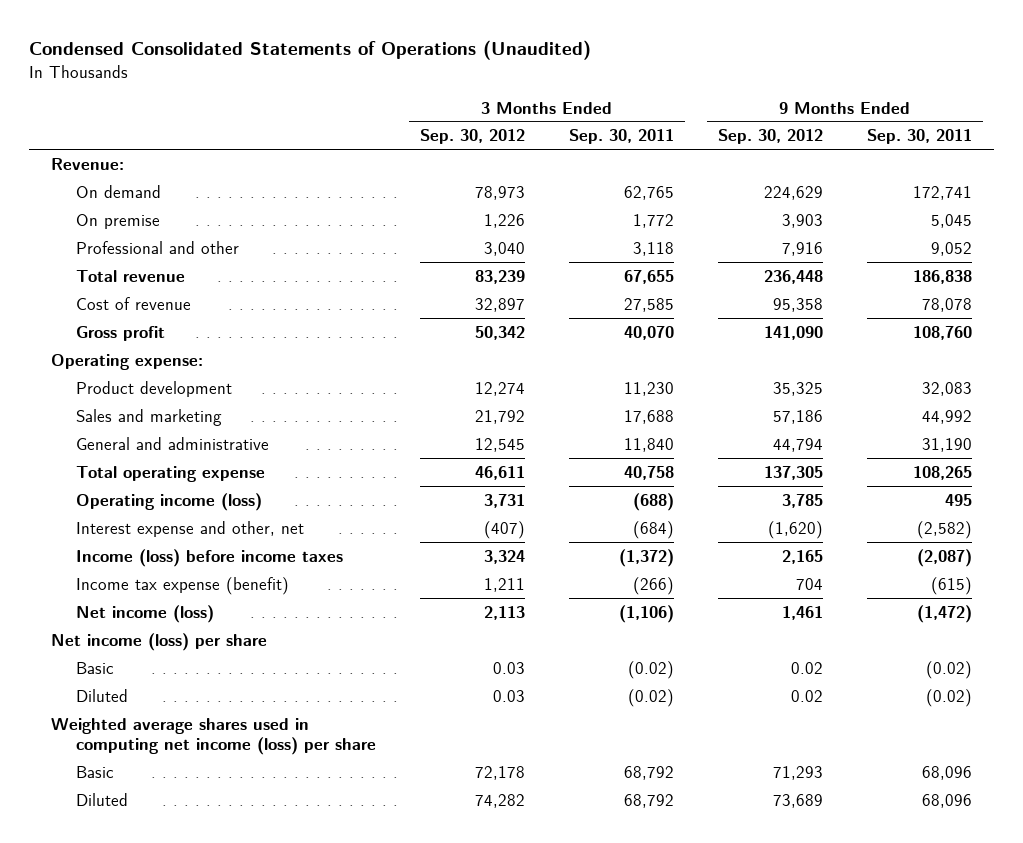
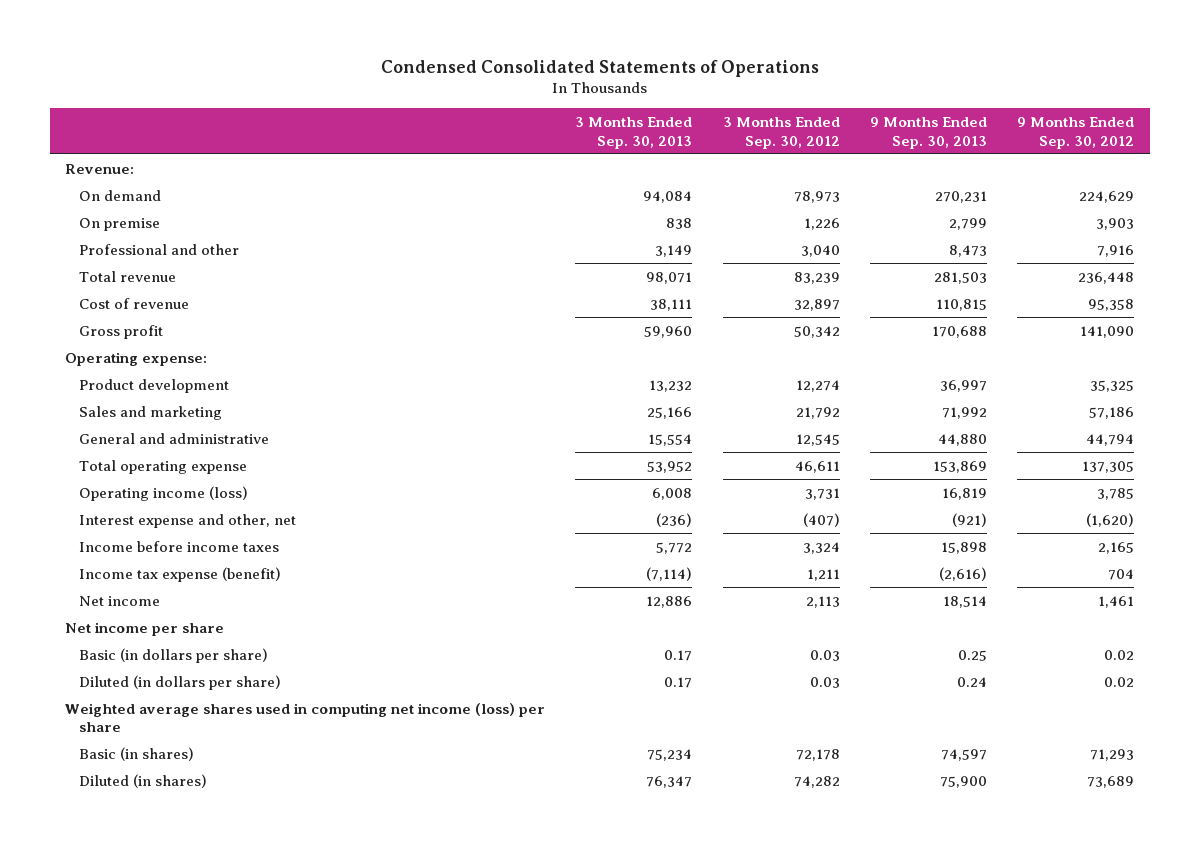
[29,40,592,61] Condensed Consolidated Statements of Operations (Unaudited) -> [380,60,819,78] Condensed Consolidated Statements of Operations
[568,129,674,145] Sep. 30, 2011 -> none
[866,129,972,145] Sep. 30, 2011 -> none
none -> [575,116,693,149] 3 Months Ended Sep. 30, 2013
none -> [869,116,987,149] 9 Months Ended Sep. 30, 2013
[75,548,343,567] Income (loss) before income taxes -> [78,540,279,552] Income before income taxes
[75,604,214,623] Net income (loss) -> [78,595,160,606] Net income
[51,632,268,651] Net income (loss) per share -> [64,621,224,636] Net income per share
[75,661,114,674] Basic -> [78,647,268,663] Basic (in dollars per share)
[75,688,128,702] Diluted -> [78,674,281,690] Diluted (in dollars per share)
[75,765,114,778] Basic -> [78,746,194,761] Basic (in shares)
[75,792,128,806] Diluted -> [78,773,207,788] Diluted (in shares)

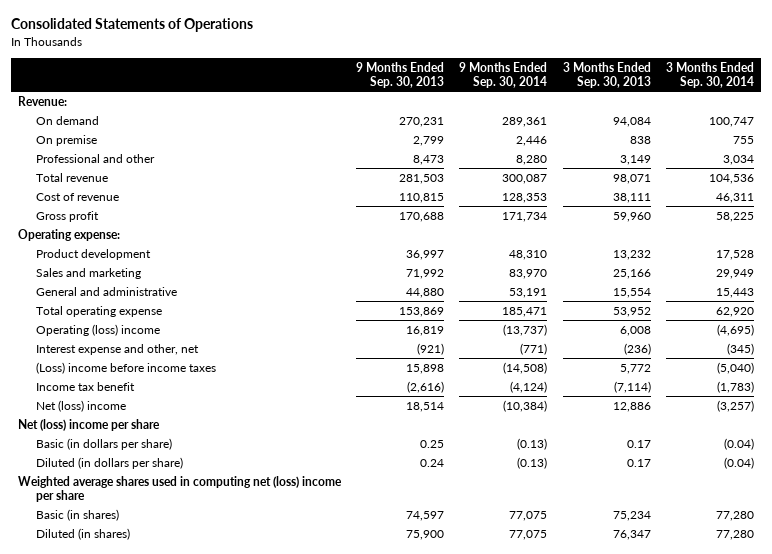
[380,60,819,78] Condensed Consolidated Statements of Operations -> [10,18,253,33] Consolidated Statements of Operations
[722,116,840,149] 3 Months Ended Sep. 30, 2012 -> none
[1017,116,1135,149] 9 Months Ended Sep. 30, 2012 -> none
none -> [459,61,548,89] 9 Months Ended Sep. 30, 2014
none -> [665,61,754,89] 3 Months Ended Sep. 30, 2014
[78,485,248,501] Operating income (loss) -> [36,323,161,336] Operating (loss) income
[78,540,279,552] Income before income taxes -> [36,361,217,374] (Loss) income before income taxes
[78,566,281,582] Income tax expense (benefit) -> [36,381,136,391] Income tax benefit
[78,595,160,606] Net income -> [36,399,127,412] Net (loss) income
[64,621,224,636] Net income per share -> [18,418,161,431] Net (loss) income per share
[64,702,545,733] Weighted average shares used in computing net income (loss) per share -> [18,475,343,503] Weighted average shares used in computing net (loss) income per share

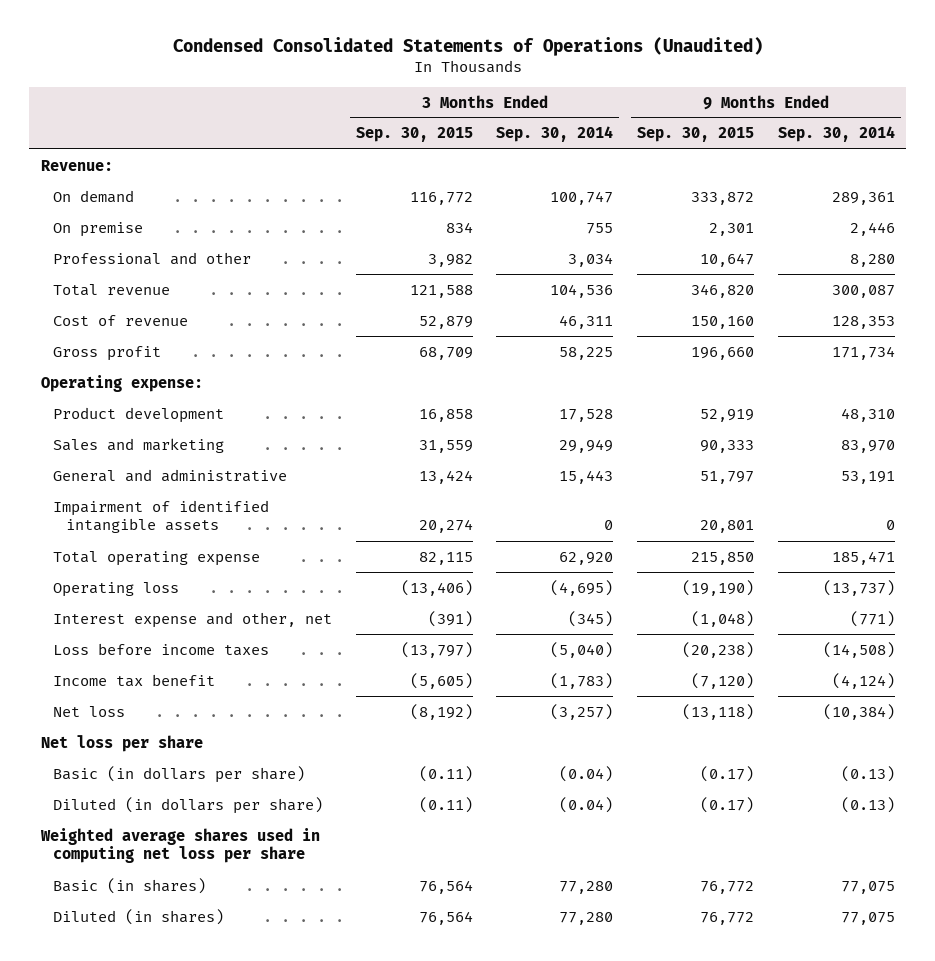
[10,18,253,33] Consolidated Statements of Operations -> [172,37,763,57] Condensed Consolidated Statements of Operations (Unaudited)
[356,61,445,89] 9 Months Ended Sep. 30, 2013 -> none
[562,61,651,89] 3 Months Ended Sep. 30, 2013 -> none
none -> [355,127,473,143] Sep. 30, 2015
none -> [637,127,755,143] Sep. 30, 2015
none -> [53,499,270,534] Impairment of identified intangible assets
[36,323,161,336] Operating (loss) income -> [53,581,180,597] Operating loss
[36,361,217,374] (Loss) income before income taxes -> [53,642,270,656] Loss before income taxes
[36,399,127,412] Net (loss) income -> [53,705,126,717] Net loss
[18,418,161,431] Net (loss) income per share -> [40,734,203,752] Net loss per share
[18,475,343,503] Weighted average shares used in computing net (loss) income per share -> [39,827,320,864] Weighted average shares used in computing net loss per share

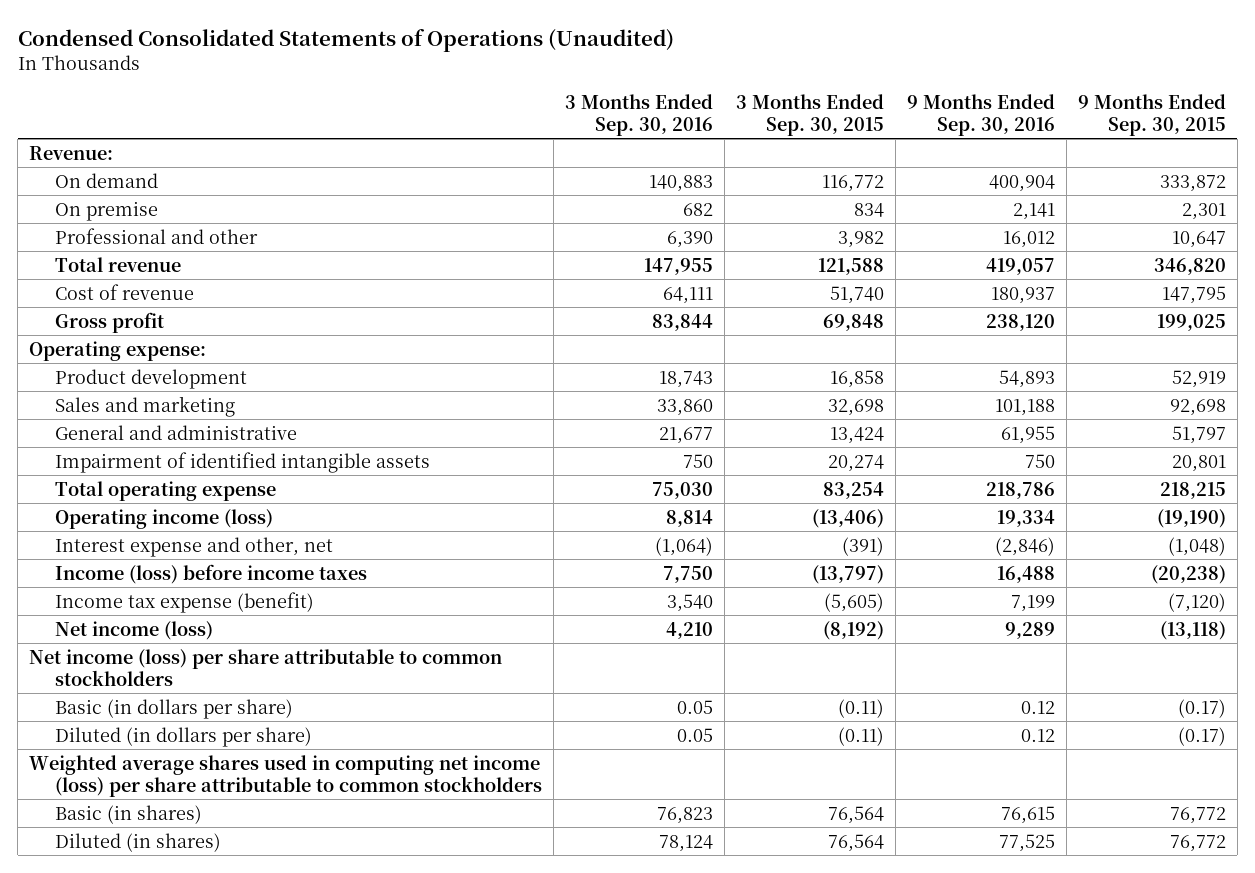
[496,126,614,143] Sep. 30, 2014 -> none
[777,126,895,143] Sep. 30, 2014 -> none
none -> [564,93,713,137] 3 Months Ended Sep. 30, 2016
none -> [906,93,1055,137] 9 Months Ended Sep. 30, 2016
[418,315,473,329] 52,879 -> [829,285,884,304] 51,740
[691,315,755,329] 150,160 -> [1161,285,1226,304] 147,795
[418,346,473,360] 68,709 -> [822,313,884,331] 69,848
[691,346,755,360] 196,660 -> [1156,313,1226,331] 199,025
[418,439,473,453] 31,559 -> [827,398,884,416] 32,698
[700,439,755,453] 90,333 -> [1169,398,1226,416] 92,698
[418,551,473,565] 82,115 -> [822,481,884,499] 83,254
[691,551,755,565] 215,850 -> [1159,481,1226,499] 218,215
[53,581,180,597] Operating loss -> [54,508,273,529] Operating income (loss)
[53,642,270,656] Loss before income taxes -> [54,563,367,584] Income (loss) before income taxes
[53,673,216,687] Income tax benefit -> [54,591,314,613] Income tax expense (benefit)
[53,705,126,717] Net loss -> [54,620,213,640] Net income (loss)
[40,734,203,752] Net loss per share -> [29,648,503,687] Net income (loss) per share attributable to common stockholders
[39,827,320,864] Weighted average shares used in computing net loss per share -> [29,754,542,798] Weighted average shares used in computing net income (loss) per share attributable to common stockholders

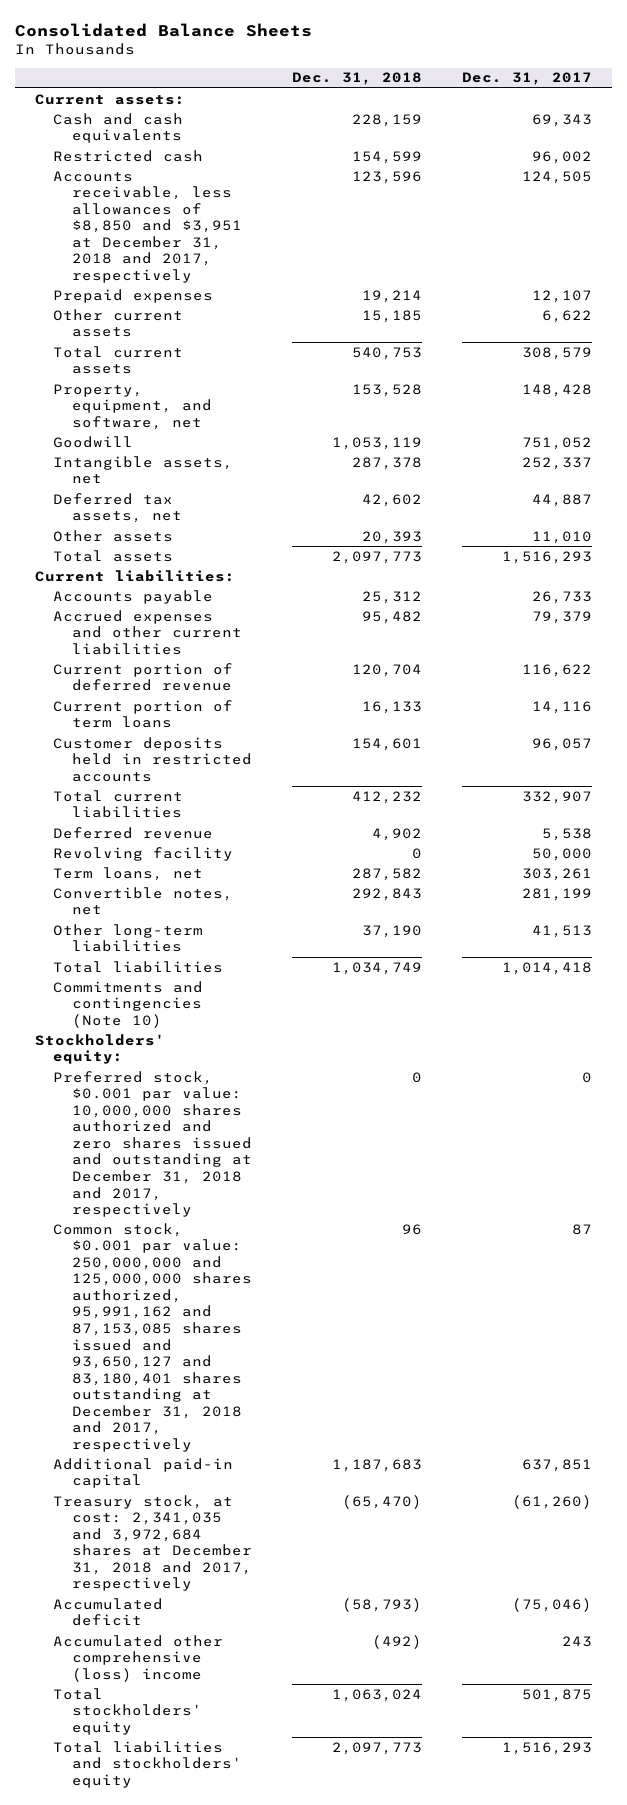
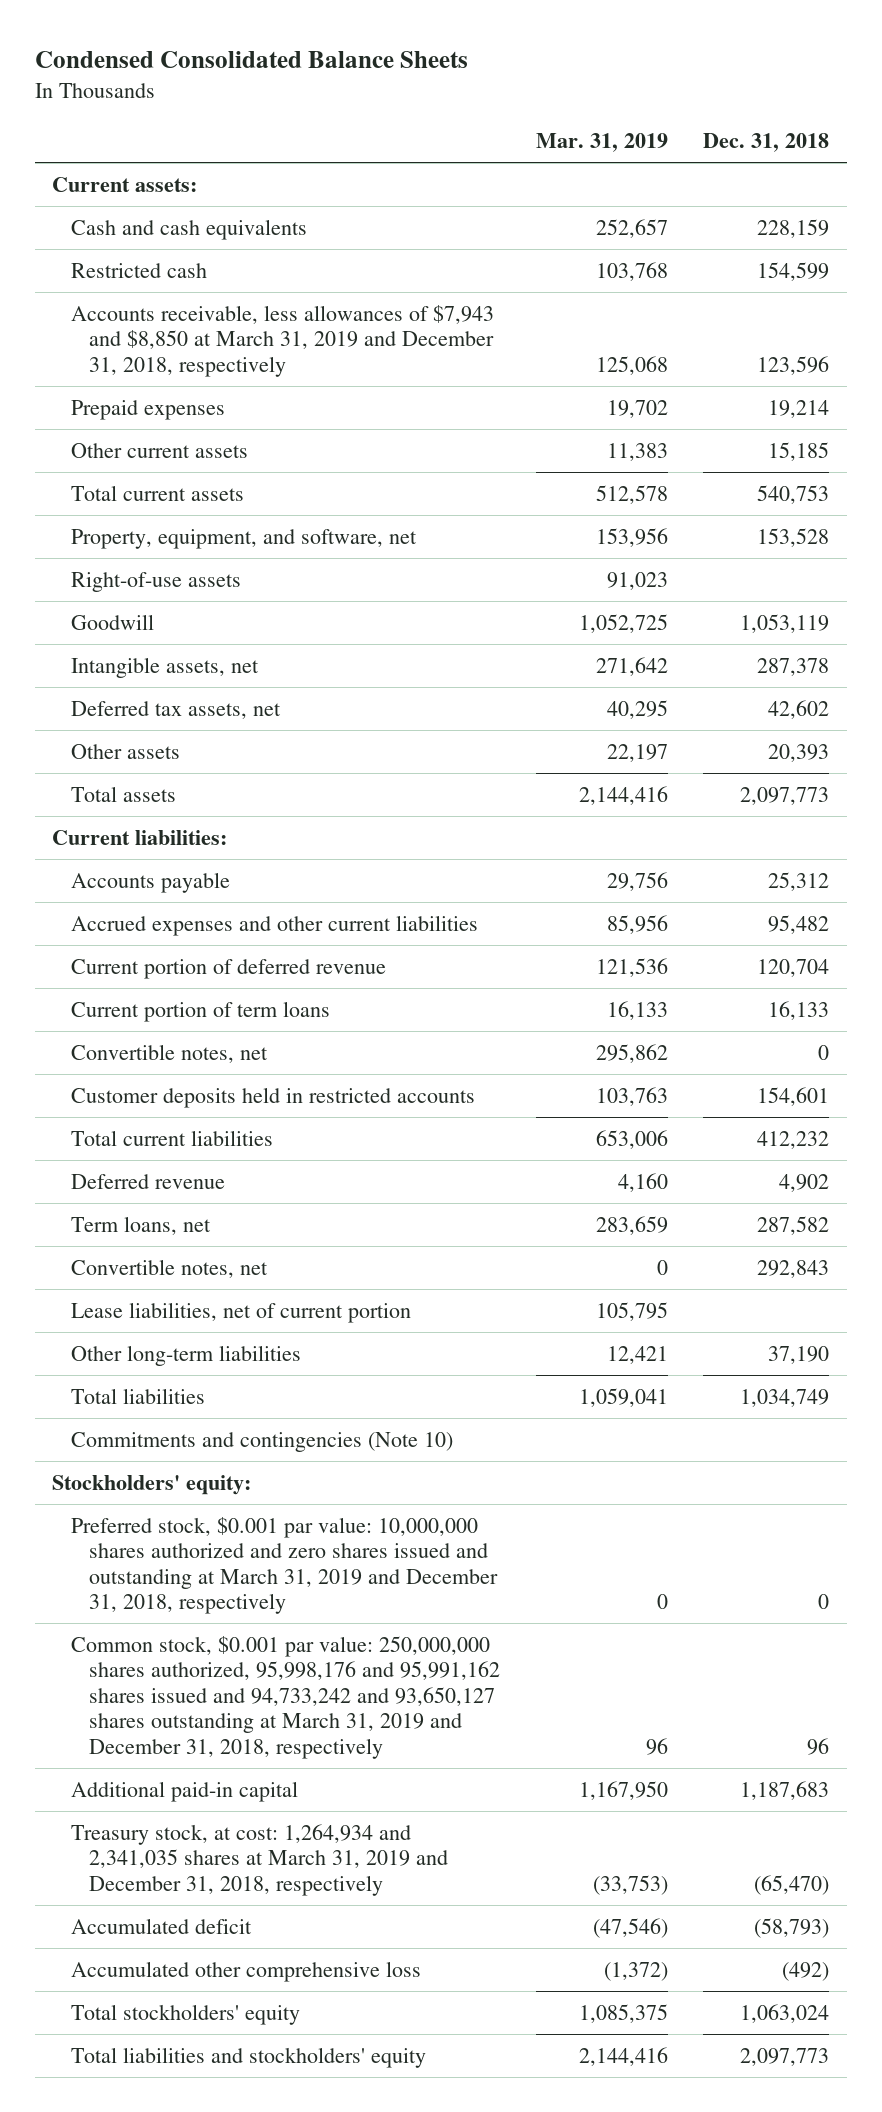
[15,23,313,38] Consolidated Balance Sheets -> [34,51,468,69] Condensed Consolidated Balance Sheets
[461,72,592,86] Dec. 31, 2017 -> none
none -> [535,133,668,153] Mar. 31, 2019
[53,170,242,284] Accounts receivable, less allowances of $8,850 and $3,951 at December 31, 2018 and 2017, respectively -> [70,304,495,377] Accounts receivable, less allowances of $7,943 and $8,850 at March 31, 2019 and December 31, 2018, respectively
none -> [70,571,241,592] Right-of-use assets
none -> [70,1043,268,1063] Convertible notes, net
[53,846,234,861] Revolving facility -> none
none -> [70,1301,411,1323] Lease liabilities, net of current portion
[53,1070,252,1218] Preferred stock, $0.001 par value: 10,000,000 shares authorized and zero shares issued and outstanding at December 31, 2018 and 2017, respectively -> [70,1516,499,1615] Preferred stock, $0.001 par value: 10,000,000 shares authorized and zero shares issued and outstanding at March 31, 2019 and December 31, 2018, respectively
[53,1222,252,1452] Common stock, $0.001 par value: 250,000,000 and 125,000,000 shares authorized, 95,991,162 and 87,153,085 shares issued and 93,650,127 and 83,180,401 shares outstanding at December 31, 2018 and 2017, respectively -> [70,1635,501,1759] Common stock, $0.001 par value: 250,000,000 shares authorized, 95,998,176 and 95,991,162 shares issued and 94,733,242 and 93,650,127 shares outstanding at March 31, 2019 and December 31, 2018, respectively
[53,1494,252,1592] Treasury stock, at cost: 2,341,035 and 3,972,684 shares at December 31, 2018 and 2017, respectively -> [70,1823,449,1896] Treasury stock, at cost: 1,264,934 and 2,341,035 shares at March 31, 2019 and December 31, 2018, respectively
[53,1634,224,1682] Accumulated other comprehensive (loss) income -> [70,1960,421,1982] Accumulated other comprehensive loss

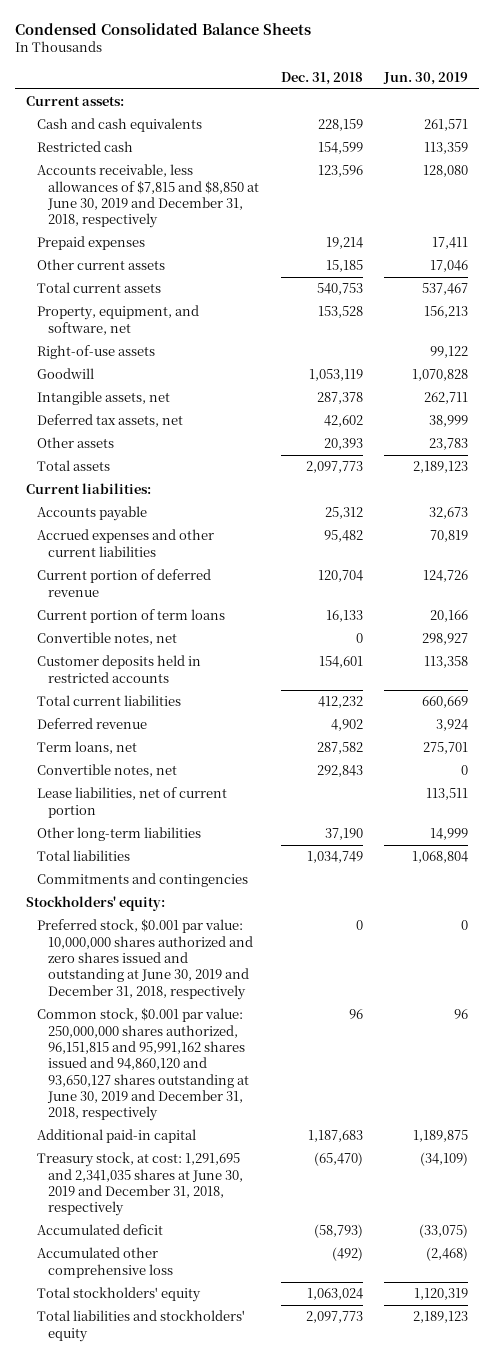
[535,133,668,153] Mar. 31, 2019 -> none
none -> [383,71,469,85] Jun. 30, 2019
[70,304,495,377] Accounts receivable, less allowances of $7,943 and $8,850 at March 31, 2019 and December 31, 2018, respectively -> [37,164,259,229] Accounts receivable, less allowances of $7,815 and $8,850 at June 30, 2019 and December 31, 2018, respectively
[70,1431,453,1452] Commitments and contingencies (Note 10) -> [37,873,249,888] Commitments and contingencies
[70,1516,499,1615] Preferred stock, $0.001 par value: 10,000,000 shares authorized and zero shares issued and outstanding at March 31, 2019 and December 31, 2018, respectively -> [37,919,253,1000] Preferred stock, $0.001 par value: 10,000,000 shares authorized and zero shares issued and outstanding at June 30, 2019 and December 31, 2018, respectively
[70,1635,501,1759] Common stock, $0.001 par value: 250,000,000 shares authorized, 95,998,176 and 95,991,162 shares issued and 94,733,242 and 93,650,127 shares outstanding at March 31, 2019 and December 31, 2018, respectively -> [37,1008,249,1122] Common stock, $0.001 par value: 250,000,000 shares authorized, 96,151,815 and 95,991,162 shares issued and 94,860,120 and 93,650,127 shares outstanding at June 30, 2019 and December 31, 2018, respectively
[70,1823,449,1896] Treasury stock, at cost: 1,264,934 and 2,341,035 shares at March 31, 2019 and December 31, 2018, respectively -> [37,1152,243,1217] Treasury stock, at cost: 1,291,695 and 2,341,035 shares at June 30, 2019 and December 31, 2018, respectively

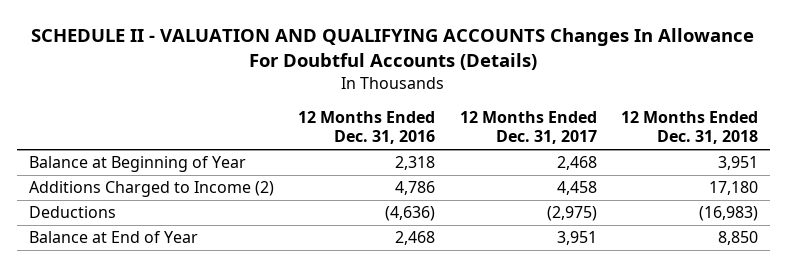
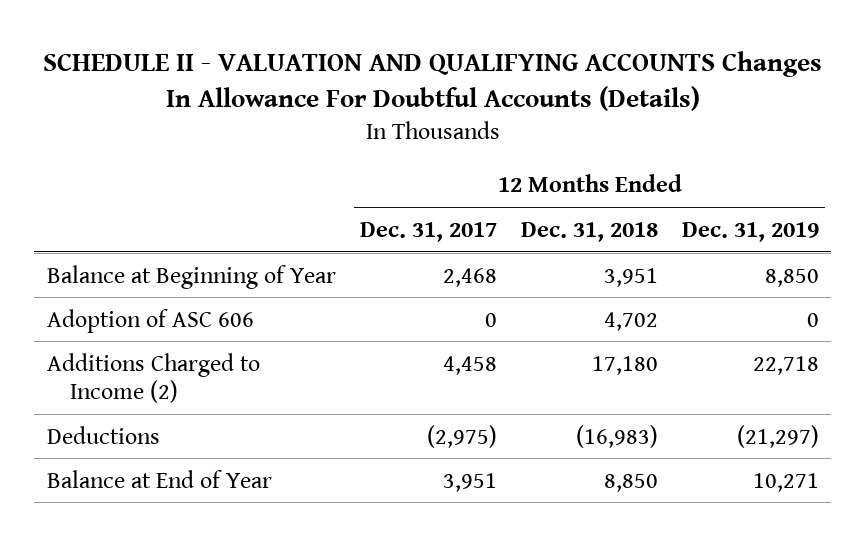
[298,111,436,145] 12 Months Ended Dec. 31, 2016 -> none
none -> [682,221,820,242] Dec. 31, 2019
none -> [46,308,254,333] Adoption of ASC 606

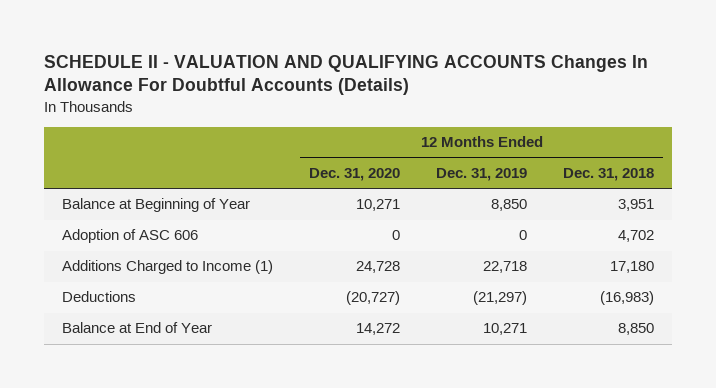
[359,221,497,242] Dec. 31, 2017 -> none
none -> [309,167,401,181] Dec. 31, 2020
[46,352,260,404] Additions Charged to Income (2) -> [62,260,274,275] Additions Charged to Income (1)

